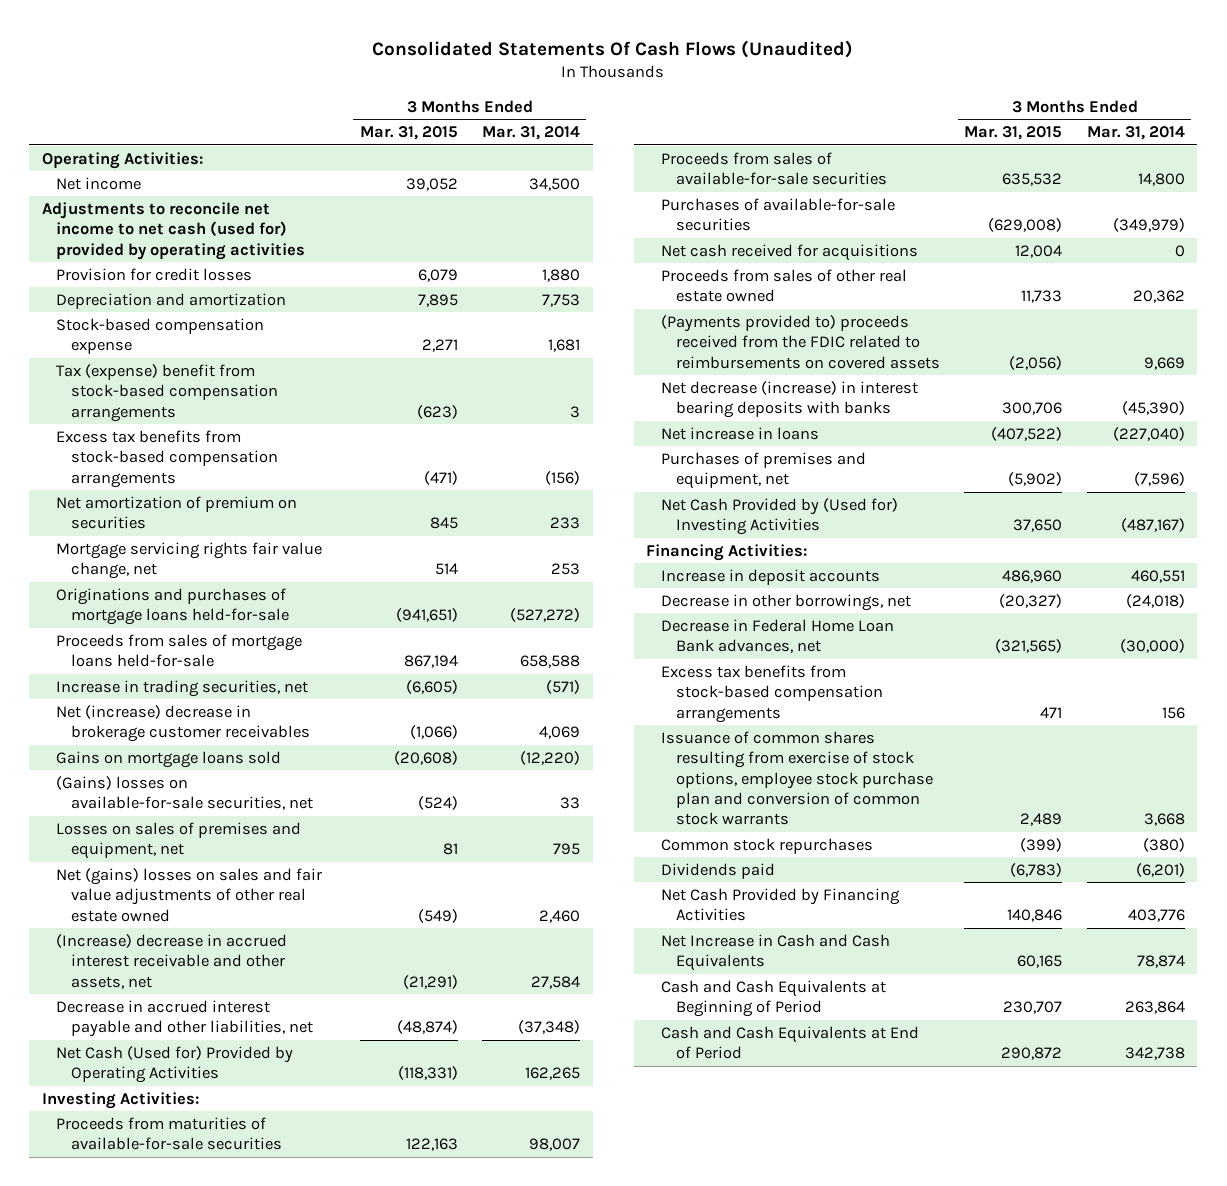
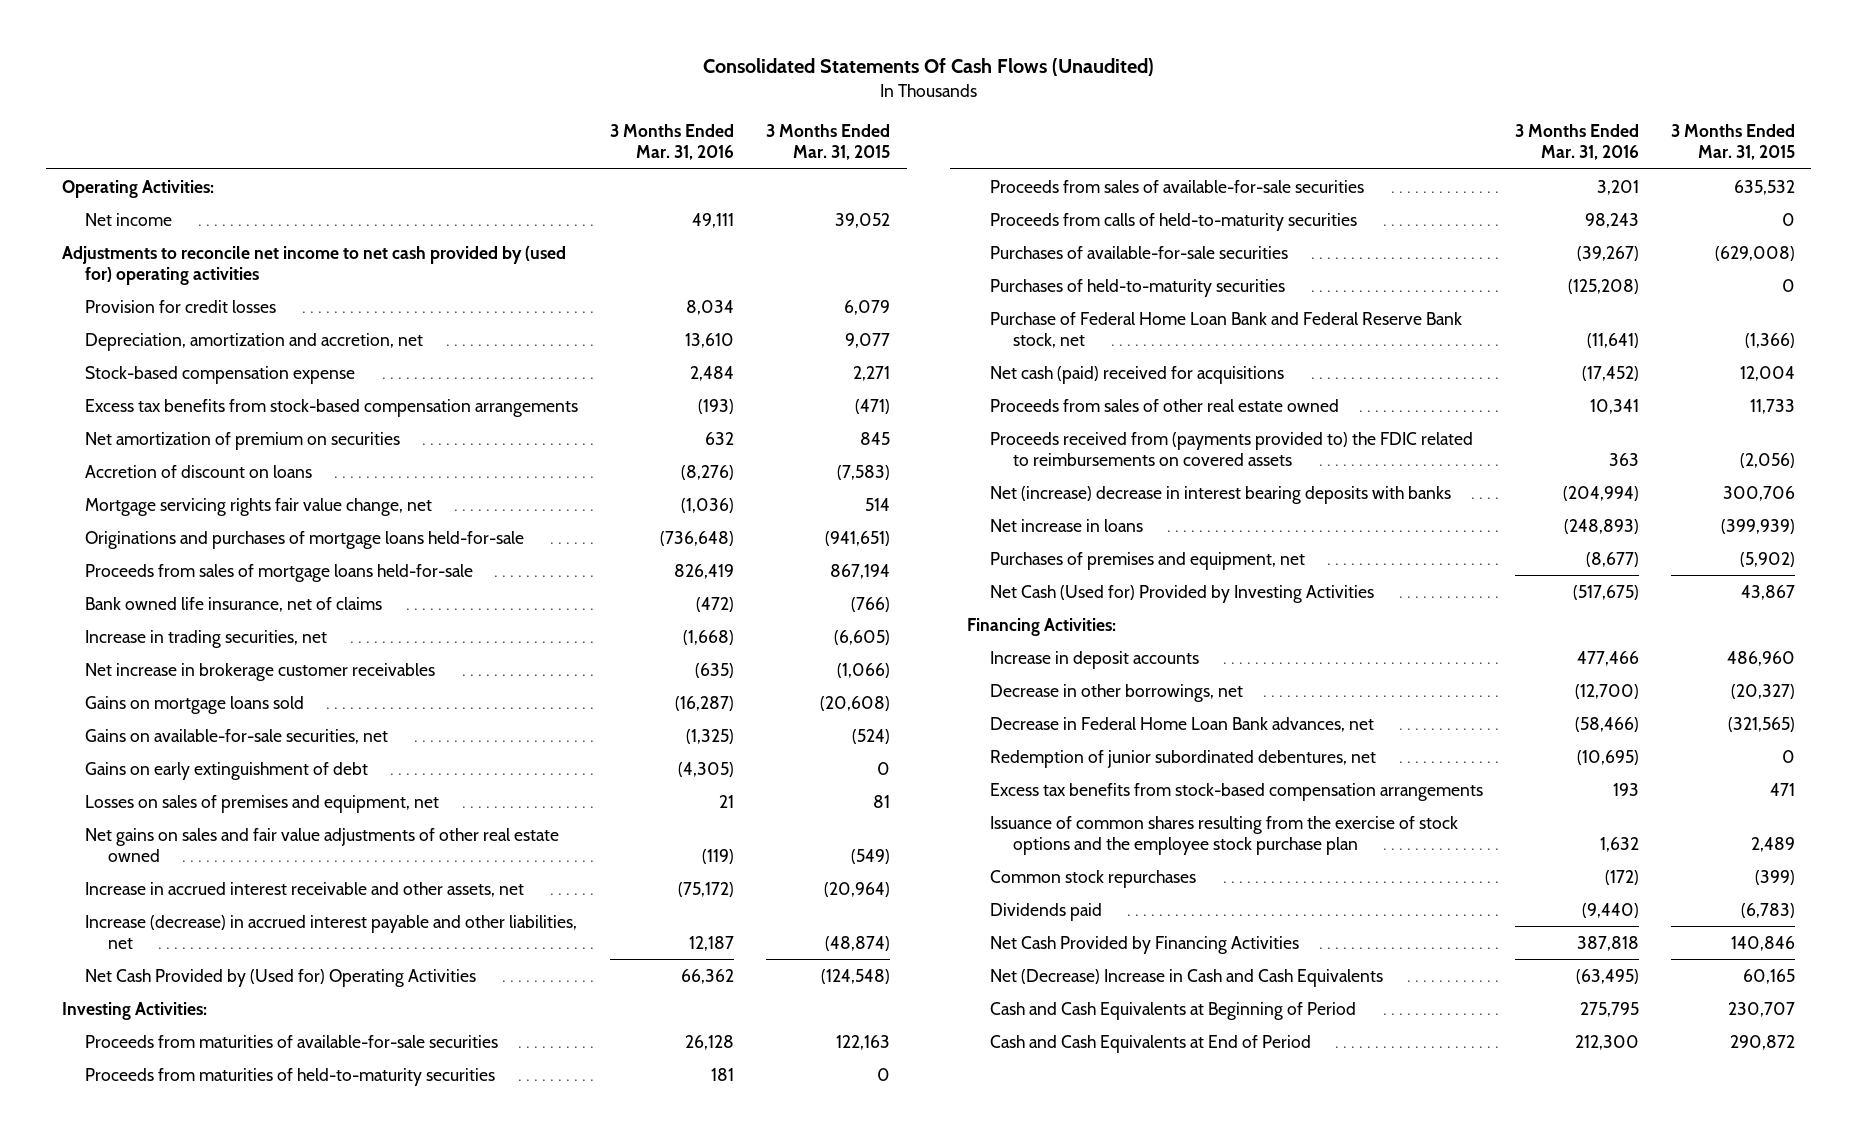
[482,126,581,141] Mar. 31, 2014 -> none
none -> [610,124,735,161] 3 Months Ended Mar. 31, 2016
[41,201,306,260] Adjustments to reconcile net income to net cash (used for) provided by operating activities -> [61,245,566,286] Adjustments to reconcile net income to net cash provided by (used for) operating activities
[56,292,287,309] Depreciation and amortization -> [84,332,423,351] Depreciation, amortization and accretion, net
[417,293,458,307] 7,895 -> [845,332,891,348] 9,077
[56,363,278,422] Tax (expense) benefit from stock-based compensation arrangements -> none
none -> [84,464,312,478] Accretion of discount on loans
none -> [84,596,382,612] Bank owned life insurance, net of claims
[56,704,310,743] Net (increase) decrease in brokerage customer receivables -> [84,662,435,681] Net increase in brokerage customer receivables
[56,775,313,811] (Gains) losses on available-for-sale securities, net -> [84,728,388,744] Gains on available-for-sale securities, net
none -> [84,761,368,780] Gains on early extinguishment of debt
[56,867,323,922] Net (gains) losses on sales and fair value adjustments of other real estate owned -> [84,827,559,863] Net gains on sales and fair value adjustments of other real estate owned
[56,933,288,989] (Increase) decrease in accrued interest receivable and other assets, net -> [84,881,524,897] Increase in accrued interest receivable and other assets, net
[402,974,458,989] (21,291) -> [824,881,891,897] (20,964)
[56,999,313,1038] Decrease in accrued interest payable and other liabilities, net -> [84,914,577,950] Increase (decrease) in accrued interest payable and other liabilities, net
[56,1045,294,1084] Net Cash (Used for) Provided by Operating Activities -> [84,968,476,987] Net Cash Provided by (Used for) Operating Activities
[397,1066,458,1081] (118,331) -> [821,968,891,984] (124,548)
none -> [84,1067,495,1086] Proceeds from maturities of held-to-maturity securities
none -> [989,212,1357,231] Proceeds from calls of held-to-maturity securities
none -> [989,278,1285,297] Purchases of held-to-maturity securities
none -> [989,311,1462,349] Purchase of Federal Home Loan Bank and Federal Reserve Bank stock, net
[660,243,918,261] Net cash received for acquisitions -> [989,365,1284,384] Net cash (paid) received for acquisitions
[660,314,940,369] (Payments provided to) proceeds received from the FDIC related to reimbursements on covered assets -> [989,431,1473,467] Proceeds received from (payments provided to) the FDIC related to reimbursements on covered assets
[660,380,918,419] Net decrease (increase) in interest bearing deposits with banks -> [989,485,1451,504] Net (increase) decrease in interest bearing deposits with banks
[991,426,1063,441] (407,522) -> [1721,518,1796,534] (399,939)
[660,497,898,536] Net Cash Provided by (Used for) Investing Activities -> [989,584,1374,603] Net Cash (Used for) Provided by Investing Activities
[1013,519,1063,533] 37,650 -> [1741,584,1796,600] 43,867
none -> [989,749,1376,768] Redemption of junior subordinated debentures, net
[660,730,933,826] Issuance of common shares resulting from exercise of stock options, employee stock purchase plan and conversion of common stock warrants -> [989,815,1458,856] Issuance of common shares resulting from the exercise of stock options and the employee stock purchase plan
[660,933,890,972] Net Increase in Cash and Cash Equivalents -> [989,968,1383,987] Net (Decrease) Increase in Cash and Cash Equivalents

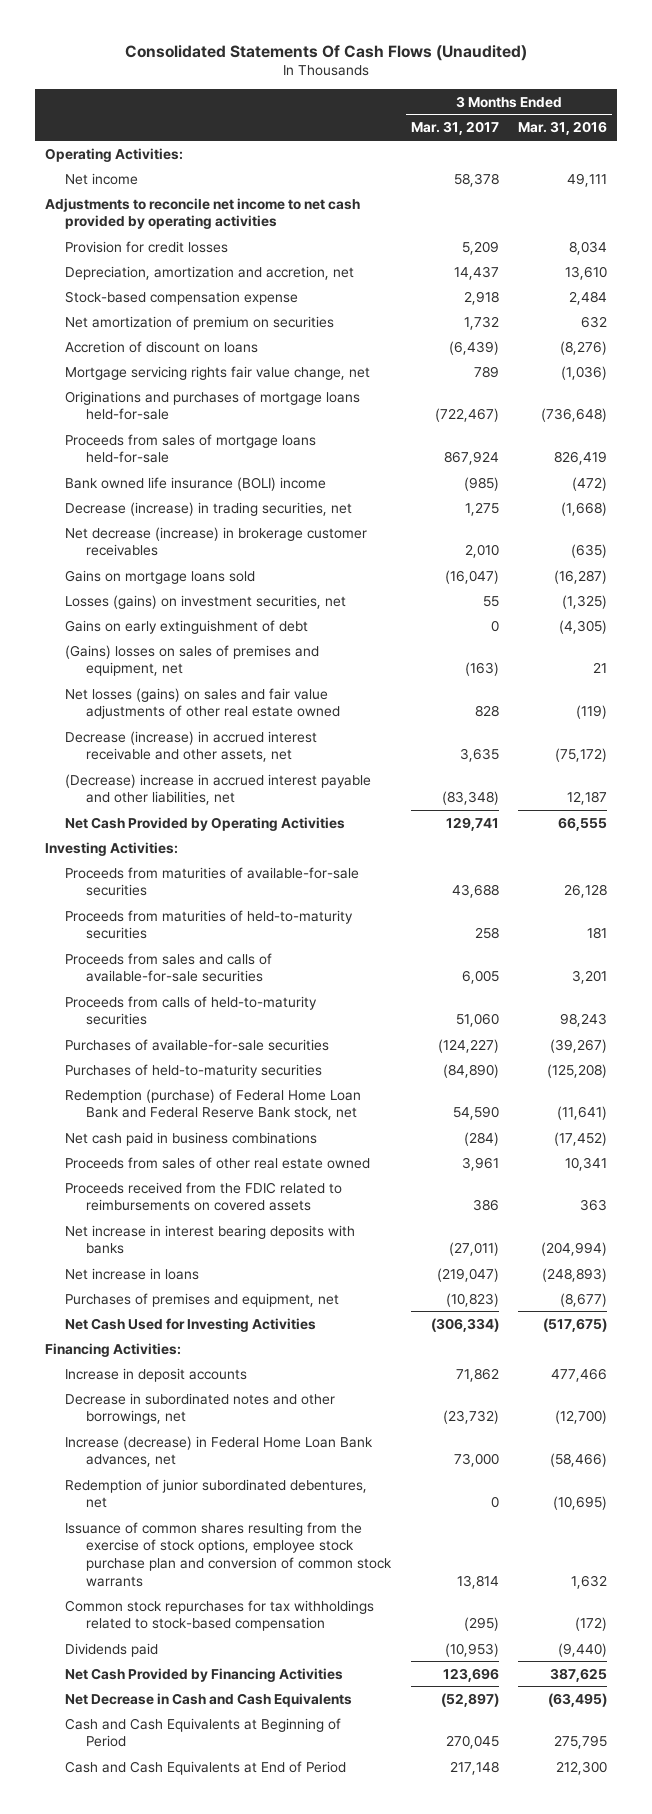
[766,124,891,161] 3 Months Ended Mar. 31, 2015 -> none
none -> [410,121,499,136] Mar. 31, 2017
[61,245,566,286] Adjustments to reconcile net income to net cash provided by (used for) operating activities -> [44,197,360,230] Adjustments to reconcile net income to net cash provided by operating activities
[84,398,578,417] Excess tax benefits from stock-based compensation arrangements -> none
[84,596,382,612] Bank owned life insurance, net of claims -> [65,476,327,491] Bank owned life insurance (BOLI) income
[84,629,327,648] Increase in trading securities, net -> [65,501,353,516] Decrease (increase) in trading securities, net
[84,662,435,681] Net increase in brokerage customer receivables -> [65,526,368,557] Net decrease (increase) in brokerage customer receivables
[84,728,388,744] Gains on available-for-sale securities, net -> [65,594,347,609] Losses (gains) on investment securities, net
[84,794,439,813] Losses on sales of premises and equipment, net -> [65,644,320,677] (Gains) losses on sales of premises and equipment, net
[84,827,559,863] Net gains on sales and fair value adjustments of other real estate owned -> [65,687,340,720] Net losses (gains) on sales and fair value adjustments of other real estate owned
[84,881,524,897] Increase in accrued interest receivable and other assets, net -> [65,730,318,763] Decrease (increase) in accrued interest receivable and other assets, net
[84,914,577,950] Increase (decrease) in accrued interest payable and other liabilities, net -> [65,773,372,806] (Decrease) increase in accrued interest payable and other liabilities, net
[84,968,476,987] Net Cash Provided by (Used for) Operating Activities -> [65,816,346,831] Net Cash Provided by Operating Activities
[681,968,735,984] 66,362 -> [558,816,608,831] 66,555
[989,179,1364,193] Proceeds from sales of available-for-sale securities -> [65,952,273,983] Proceeds from sales and calls of available-for-sale securities
[989,311,1462,349] Purchase of Federal Home Loan Bank and Federal Reserve Bank stock, net -> [65,1088,362,1121] Redemption (purchase) of Federal Home Loan Bank and Federal Reserve Bank stock, net
[989,365,1284,384] Net cash (paid) received for acquisitions -> [65,1131,318,1146] Net cash paid in business combinations
[989,431,1473,467] Proceeds received from (payments provided to) the FDIC related to reimbursements on covered assets -> [65,1181,343,1212] Proceeds received from the FDIC related to reimbursements on covered assets
[989,485,1451,504] Net (increase) decrease in interest bearing deposits with banks -> [65,1224,356,1255] Net increase in interest bearing deposits with banks
[989,584,1374,603] Net Cash (Used for) Provided by Investing Activities -> [65,1317,317,1332] Net Cash Used for Investing Activities
[989,683,1243,702] Decrease in other borrowings, net -> [65,1392,336,1425] Decrease in subordinated notes and other borrowings, net
[989,716,1374,732] Decrease in Federal Home Loan Bank advances, net -> [65,1435,374,1468] Increase (decrease) in Federal Home Loan Bank advances, net
[989,782,1483,801] Excess tax benefits from stock-based compensation arrangements -> none
[989,815,1458,856] Issuance of common shares resulting from the exercise of stock options and the employee stock purchase plan -> [65,1521,392,1587] Issuance of common shares resulting from the exercise of stock options, employee stock purchase plan and conversion of common stock warrants
[989,869,1196,888] Common stock repurchases -> [65,1599,375,1632] Common stock repurchases for tax withholdings related to stock-based compensation
[1576,935,1639,951] 387,818 -> [550,1667,608,1682] 387,625
[989,968,1383,987] Net (Decrease) Increase in Cash and Cash Equivalents -> [65,1692,353,1707] Net Decrease in Cash and Cash Equivalents

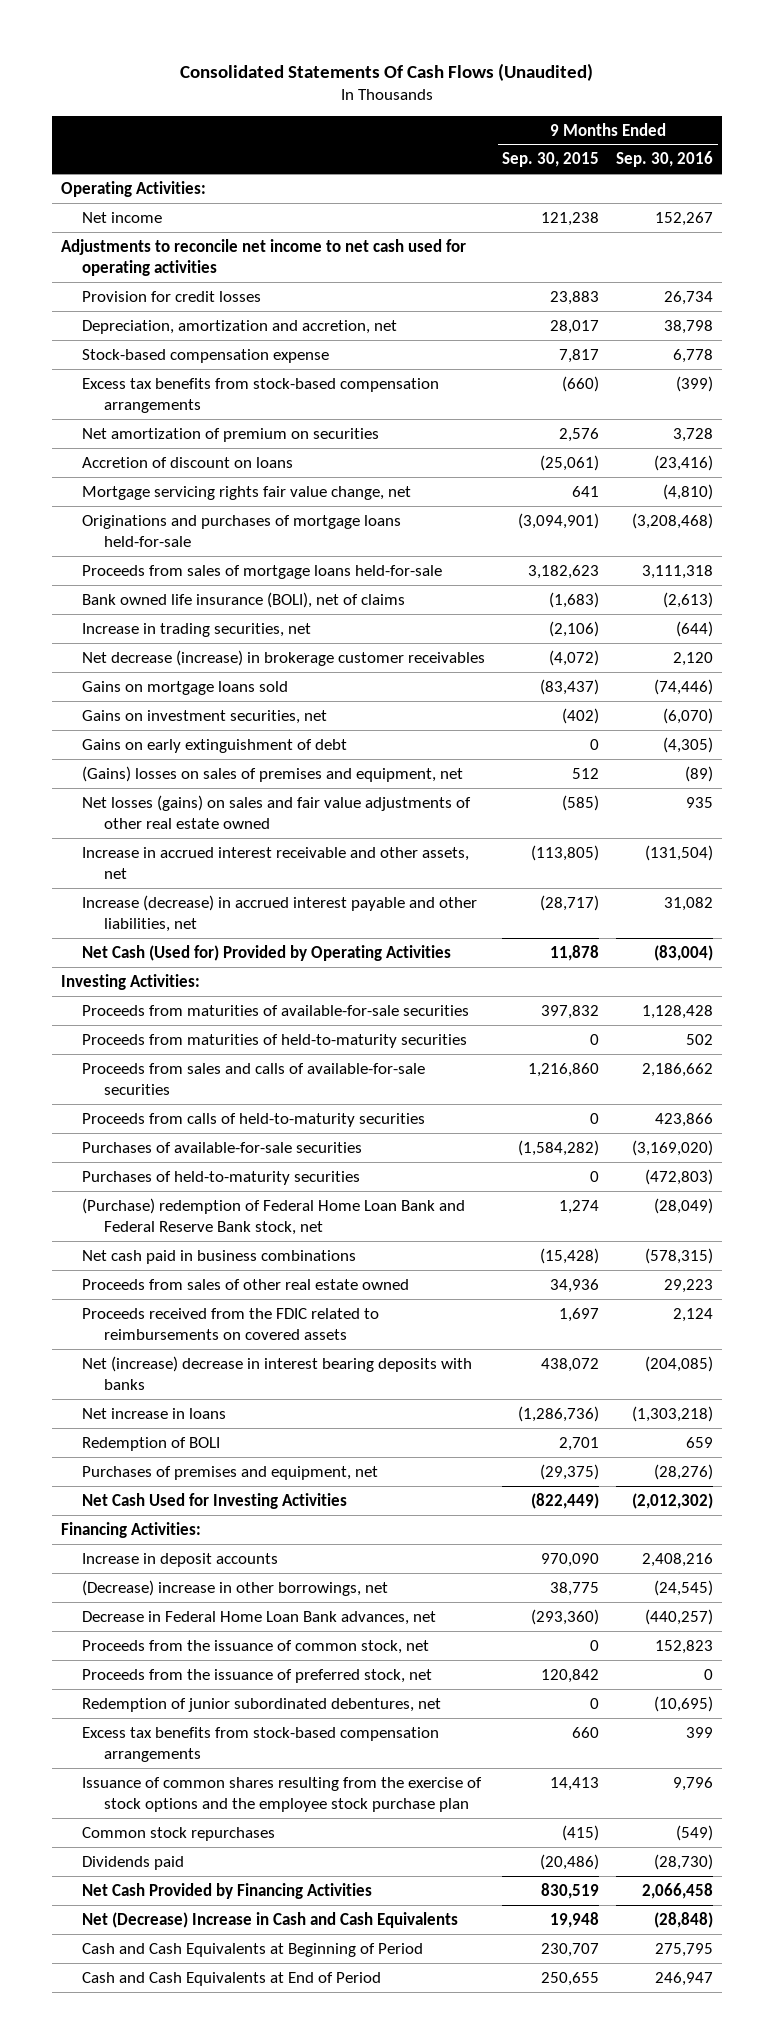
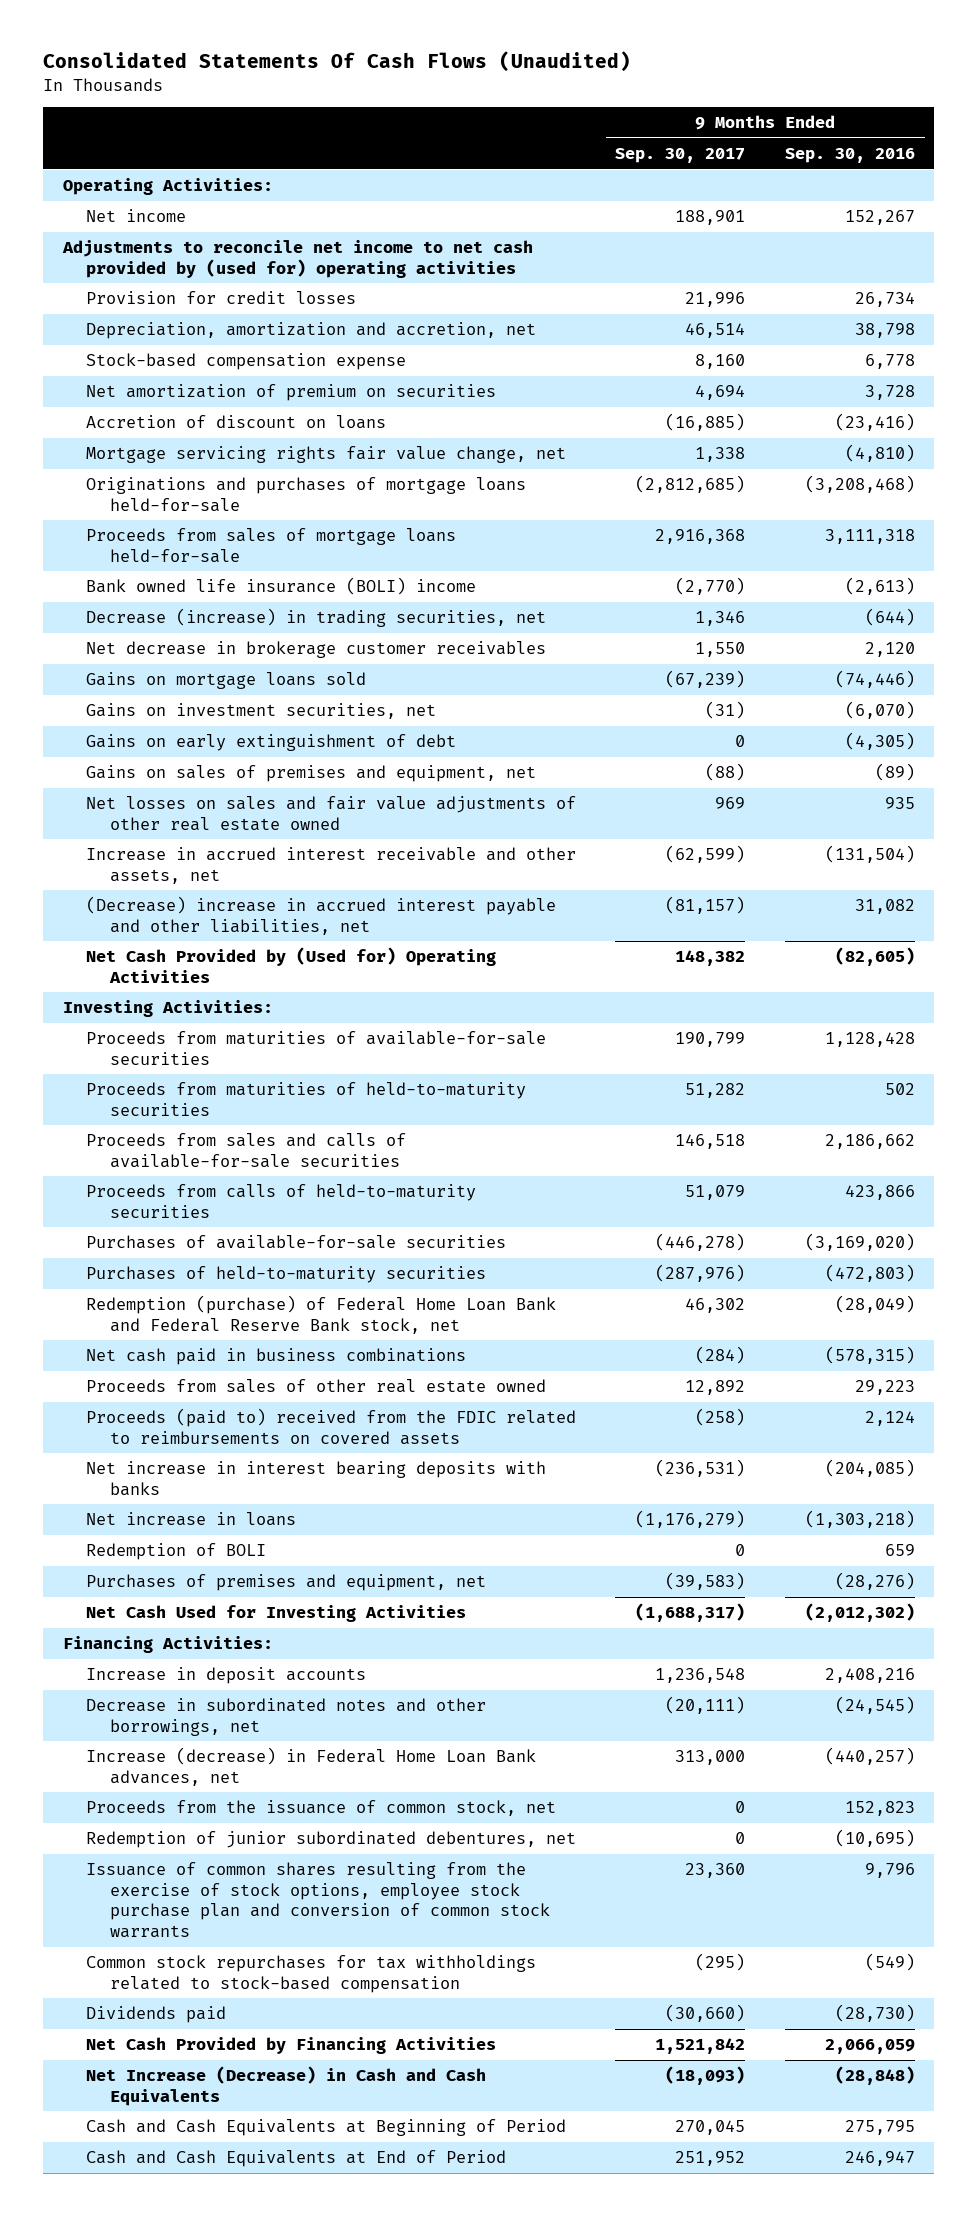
[502,152,600,168] Sep. 30, 2015 -> none
none -> [615,148,746,164] Sep. 30, 2017
[60,238,466,276] Adjustments to reconcile net income to net cash used for operating activities -> [61,240,533,278] Adjustments to reconcile net income to net cash provided by (used for) operating activities
[82,377,440,413] Excess tax benefits from stock-based compensation arrangements -> none
[82,591,406,608] Bank owned life insurance (BOLI), net of claims -> [86,577,477,596] Bank owned life insurance (BOLI) income
[82,622,312,637] Increase in trading securities, net -> [86,608,547,628] Decrease (increase) in trading securities, net
[82,649,486,666] Net decrease (increase) in brokerage customer receivables -> [86,641,547,659] Net decrease in brokerage customer receivables
[82,765,464,782] (Gains) losses on sales of premises and equipment, net -> [86,765,537,783] Gains on sales of premises and equipment, net
[82,794,472,829] Net losses (gains) on sales and fair value adjustments of other real estate owned -> [86,796,577,831] Net losses on sales and fair value adjustments of other real estate owned
[82,894,478,932] Increase (decrease) in accrued interest payable and other liabilities, net -> [86,896,557,935] (Decrease) increase in accrued interest payable and other liabilities, net
[82,944,452,961] Net Cash (Used for) Provided by Operating Activities -> [86,947,497,983] Net Cash Provided by (Used for) Operating Activities
[654,944,714,961] (83,004) -> [834,947,915,967] (82,605)
[82,1197,466,1235] (Purchase) redemption of Federal Home Loan Bank and Federal Reserve Bank stock, net -> [86,1295,557,1334] Redemption (purchase) of Federal Home Loan Bank and Federal Reserve Bank stock, net
[82,1307,380,1340] Proceeds received from the FDIC related to reimbursements on covered assets -> [86,1408,577,1445] Proceeds (paid to) received from the FDIC related to reimbursements on covered assets
[82,1355,473,1390] Net (increase) decrease in interest bearing deposits with banks -> [86,1461,547,1496] Net increase in interest bearing deposits with banks
[82,1579,389,1596] (Decrease) increase in other borrowings, net -> [86,1698,487,1736] Decrease in subordinated notes and other borrowings, net
[82,1610,437,1625] Decrease in Federal Home Loan Bank advances, net -> [86,1747,537,1786] Increase (decrease) in Federal Home Loan Bank advances, net
[82,1668,433,1683] Proceeds from the issuance of preferred stock, net -> none
[82,1726,440,1762] Excess tax benefits from stock-based compensation arrangements -> none
[82,1776,483,1812] Issuance of common shares resulting from the exercise of stock options and the employee stock purchase plan -> [86,1862,550,1939] Issuance of common shares resulting from the exercise of stock options, employee stock purchase plan and conversion of common stock warrants
[82,1826,276,1841] Common stock repurchases -> [86,1955,537,1993] Common stock repurchases for tax withholdings related to stock-based compensation
[642,1882,714,1899] 2,066,458 -> [824,2039,915,2055] 2,066,059
[82,1911,459,1928] Net (Decrease) Increase in Cash and Cash Equivalents -> [86,2066,487,2106] Net Increase (Decrease) in Cash and Cash Equivalents

